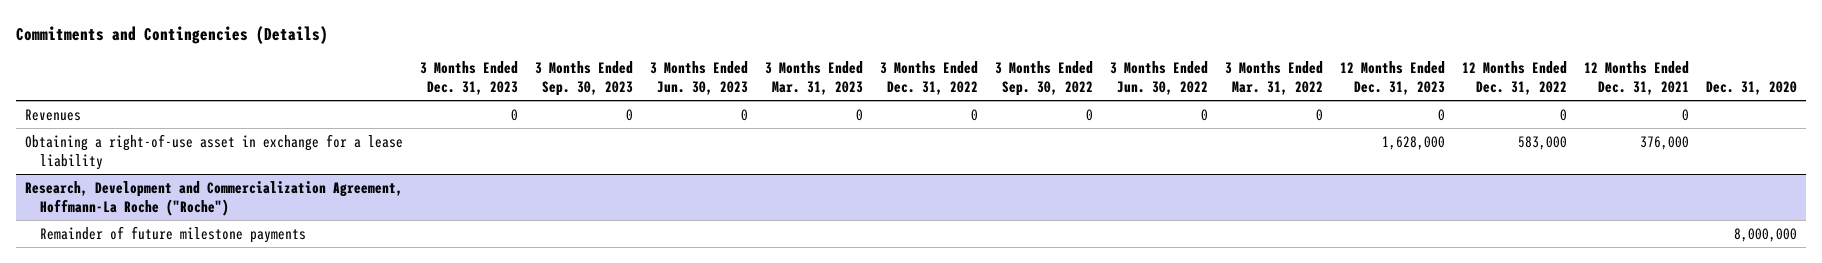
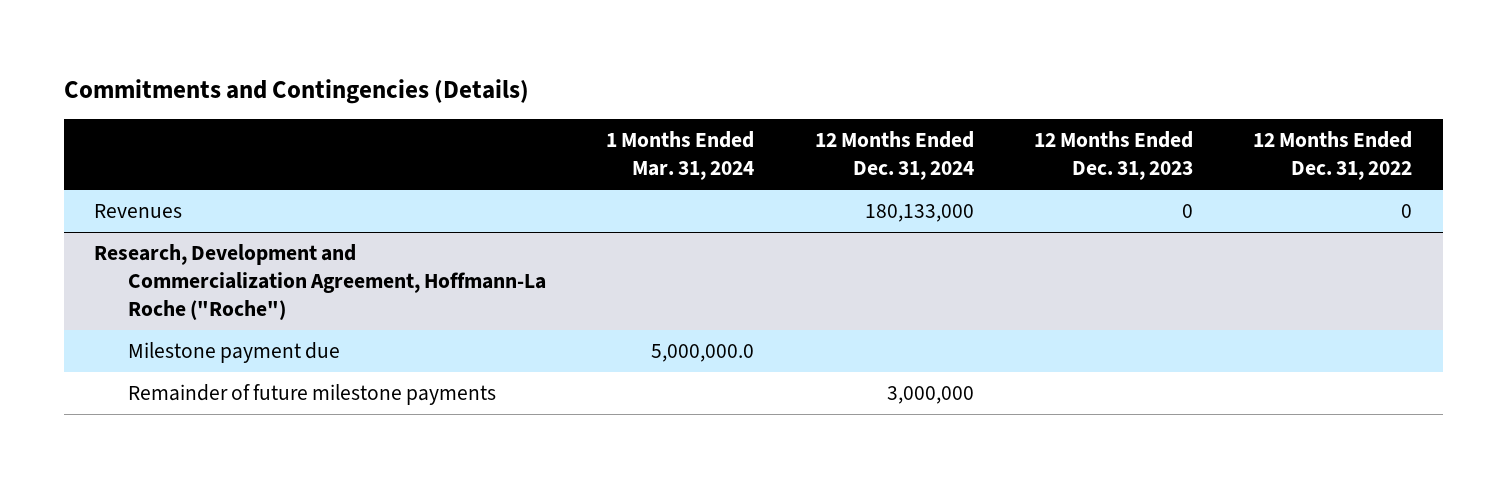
[419,61,518,96] 3 Months Ended Dec. 31, 2023 -> none
[534,61,633,97] 3 Months Ended Sep. 30, 2023 -> none
[649,61,748,96] 3 Months Ended Jun. 30, 2023 -> none
[764,61,863,96] 3 Months Ended Mar. 31, 2023 -> none
[879,61,978,96] 3 Months Ended Dec. 31, 2022 -> none
[994,61,1093,97] 3 Months Ended Sep. 30, 2022 -> none
[1109,61,1208,96] 3 Months Ended Jun. 30, 2022 -> none
[1225,61,1324,96] 3 Months Ended Mar. 31, 2022 -> none
[1584,61,1690,96] 12 Months Ended Dec. 31, 2021 -> none
[1706,81,1798,96] Dec. 31, 2020 -> none
none -> [606,131,755,181] 1 Months Ended Mar. 31, 2024
none -> [814,131,974,181] 12 Months Ended Dec. 31, 2024
[24,133,403,170] Obtaining a right-of-use asset in exchange for a lease liability -> none
none -> [128,342,341,364] Milestone payment due

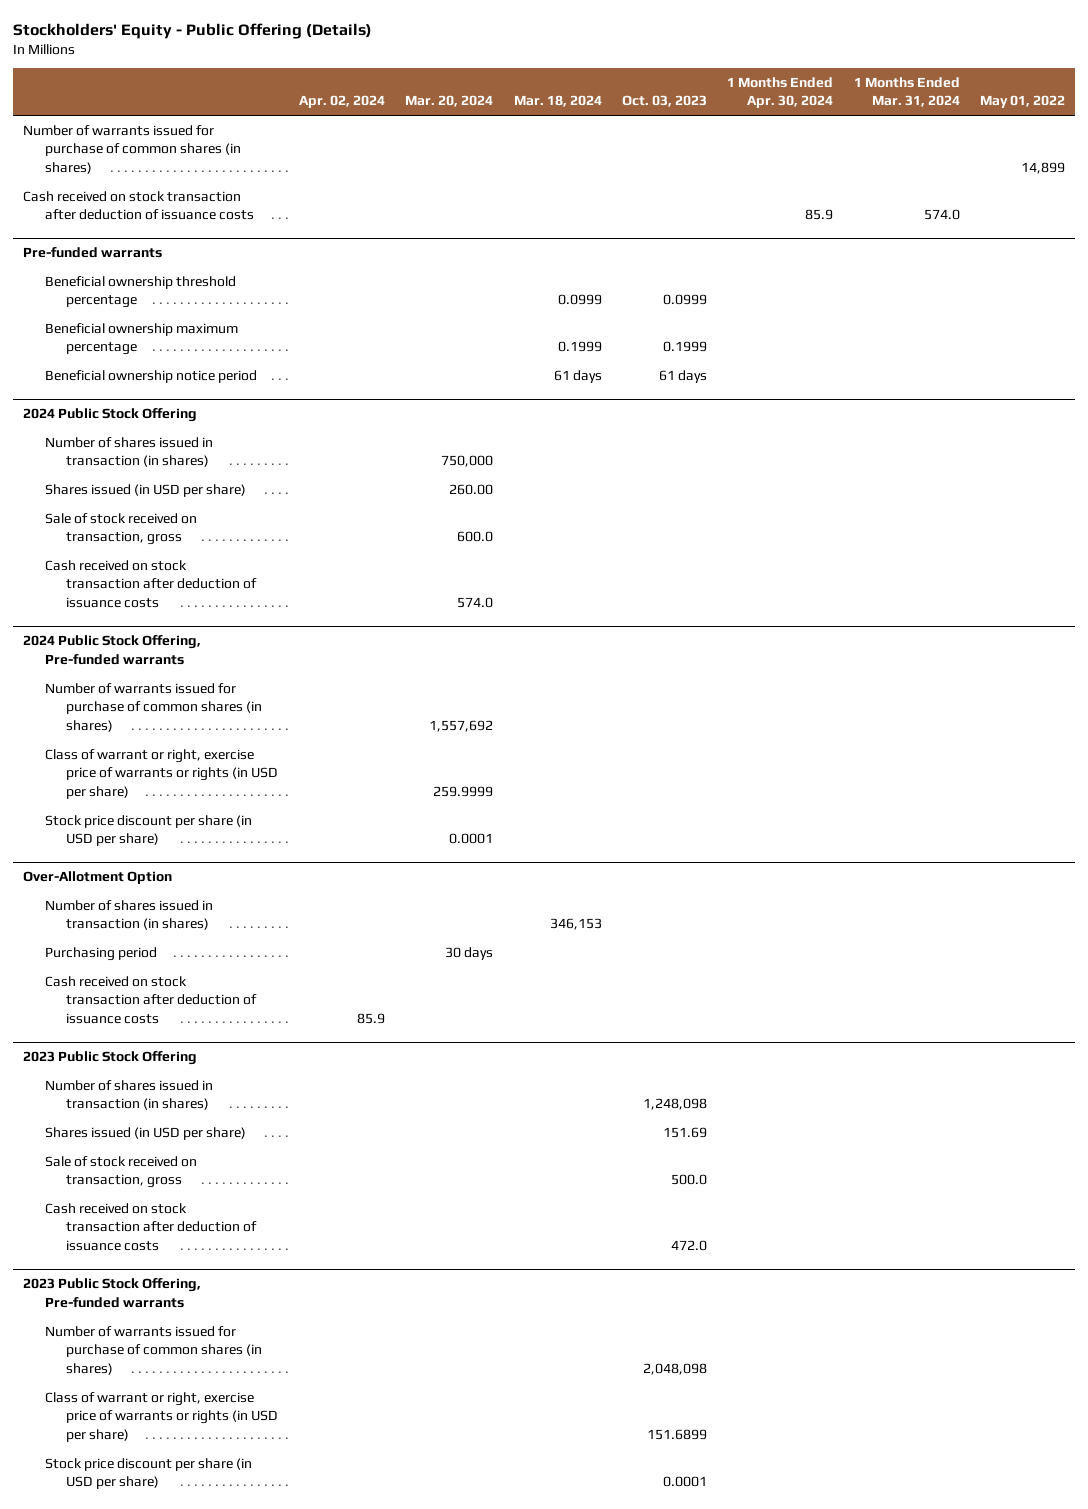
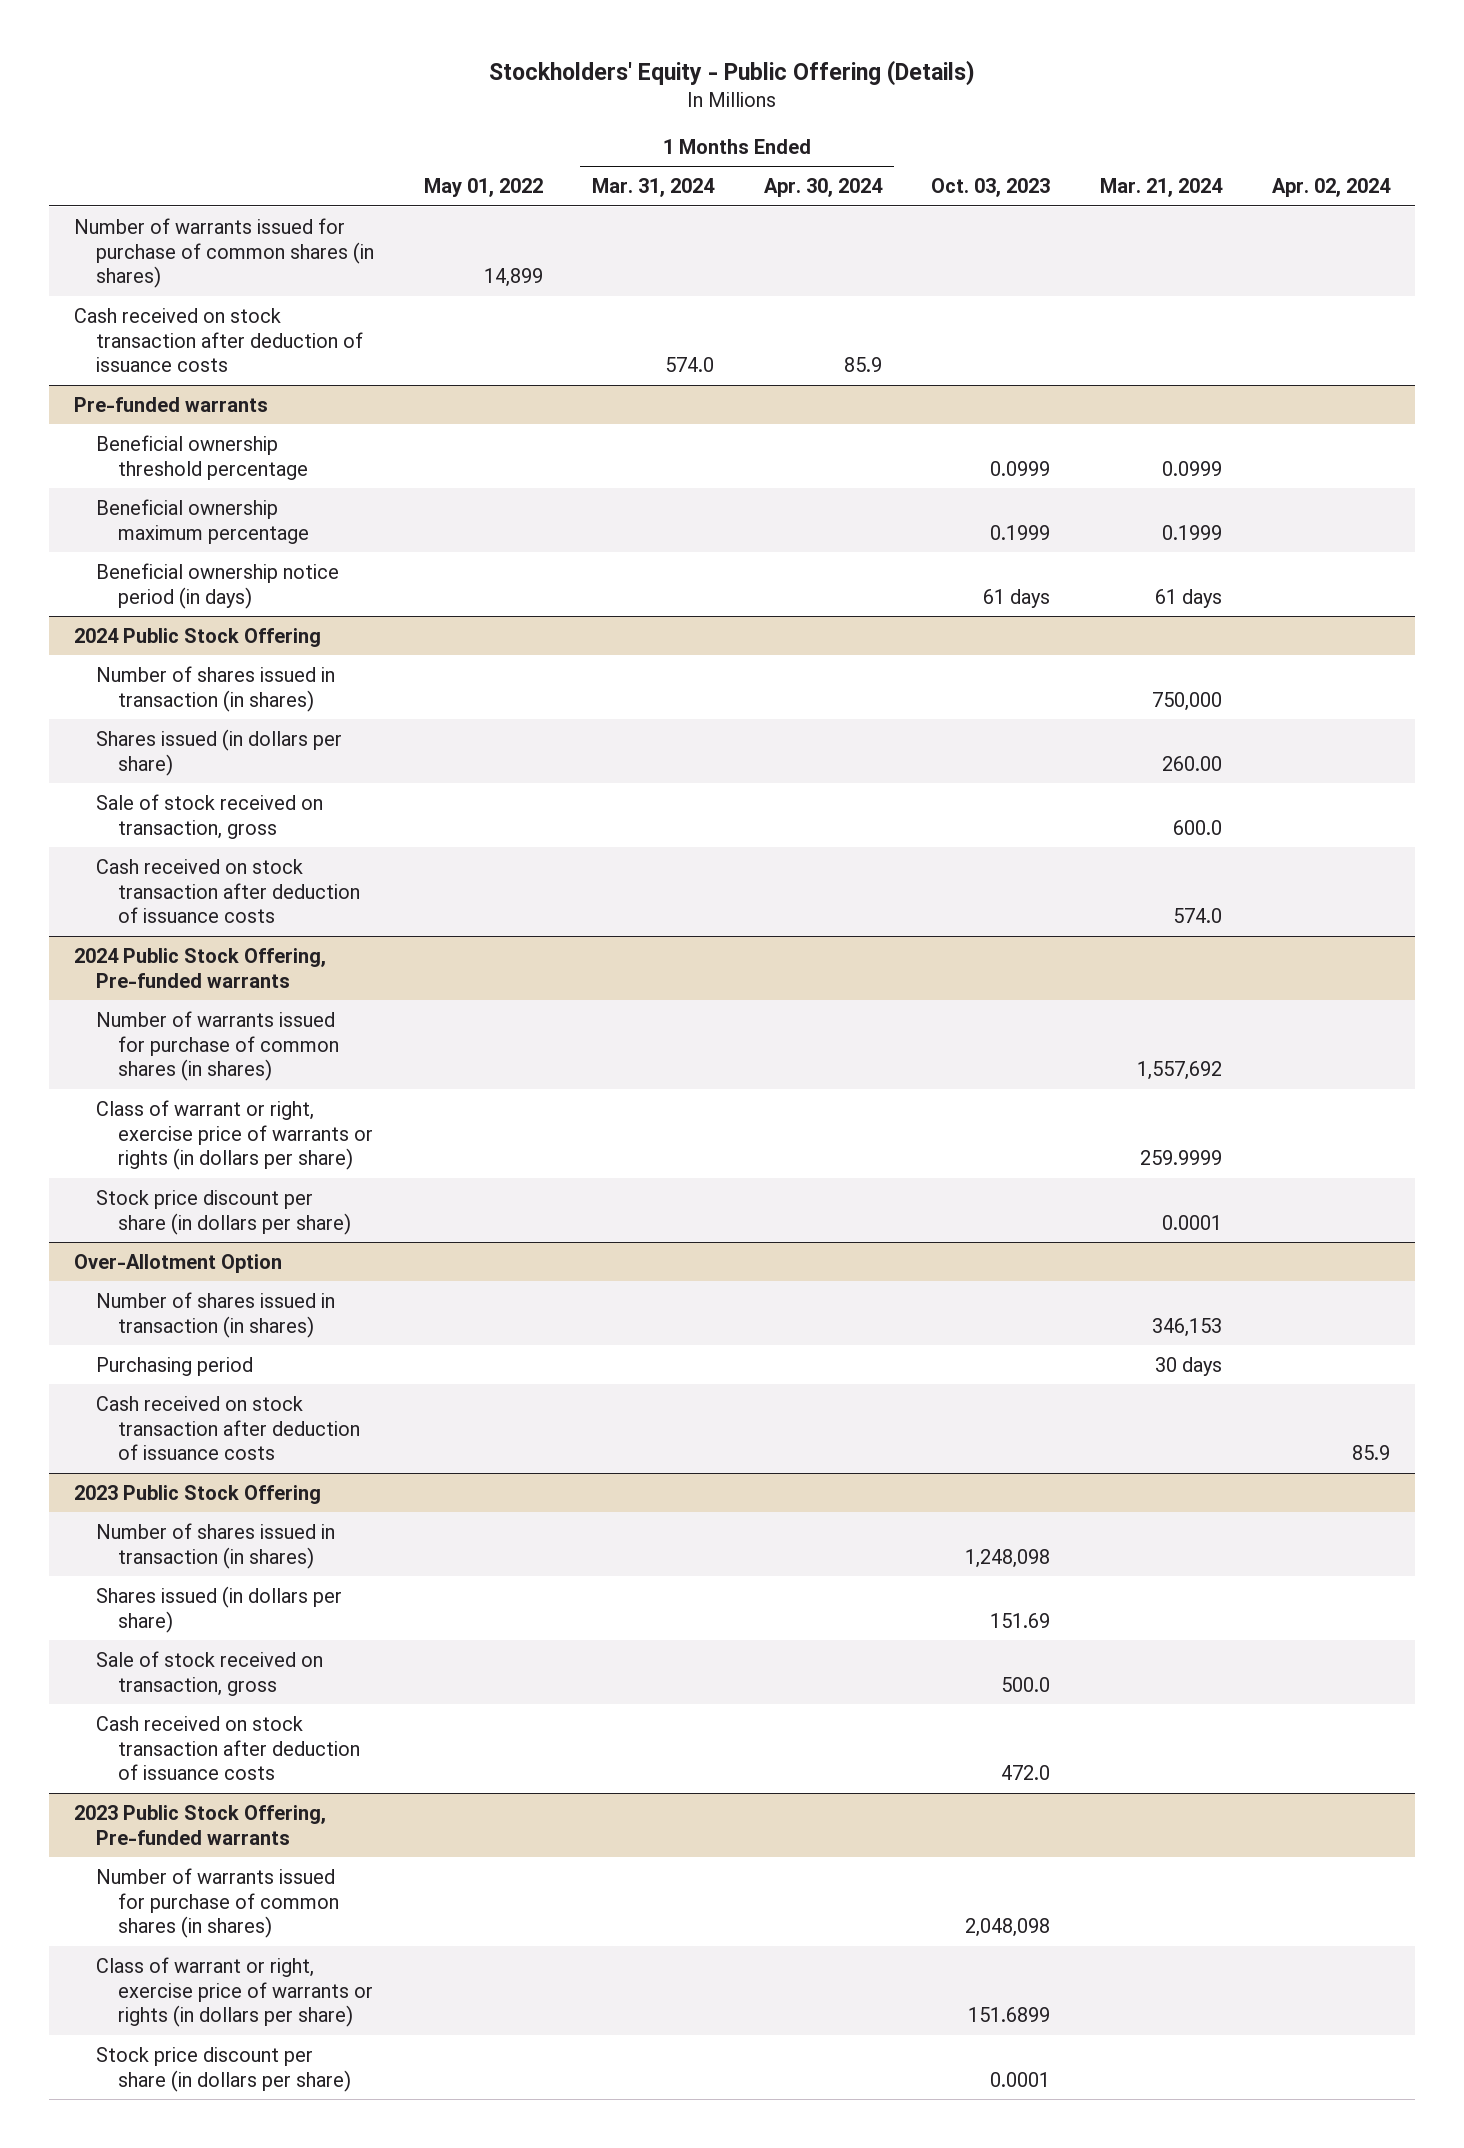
[405,95,494,108] Mar. 20, 2024 -> none
[513,95,602,108] Mar. 18, 2024 -> none
none -> [1100,178,1224,198] Mar. 21, 2024
[44,370,257,384] Beneficial ownership notice period -> [95,562,339,609] Beneficial ownership notice period (in days)
[44,484,246,498] Shares issued (in USD per share) -> [95,728,342,776] Shares issued (in dollars per share)
[44,749,279,799] Class of warrant or right, exercise price of warrants or rights (in USD per share) -> [95,1099,373,1171] Class of warrant or right, exercise price of warrants or rights (in dollars per share)
[44,815,252,847] Stock price discount per share (in USD per share) -> [95,1189,351,1235] Stock price discount per share (in dollars per share)
[44,1127,246,1141] Shares issued (in USD per share) -> [95,1585,342,1633] Shares issued (in dollars per share)
[44,1392,279,1442] Class of warrant or right, exercise price of warrants or rights (in USD per share) -> [95,1956,373,2028] Class of warrant or right, exercise price of warrants or rights (in dollars per share)
[44,1458,252,1490] Stock price discount per share (in USD per share) -> [95,2046,351,2092] Stock price discount per share (in dollars per share)

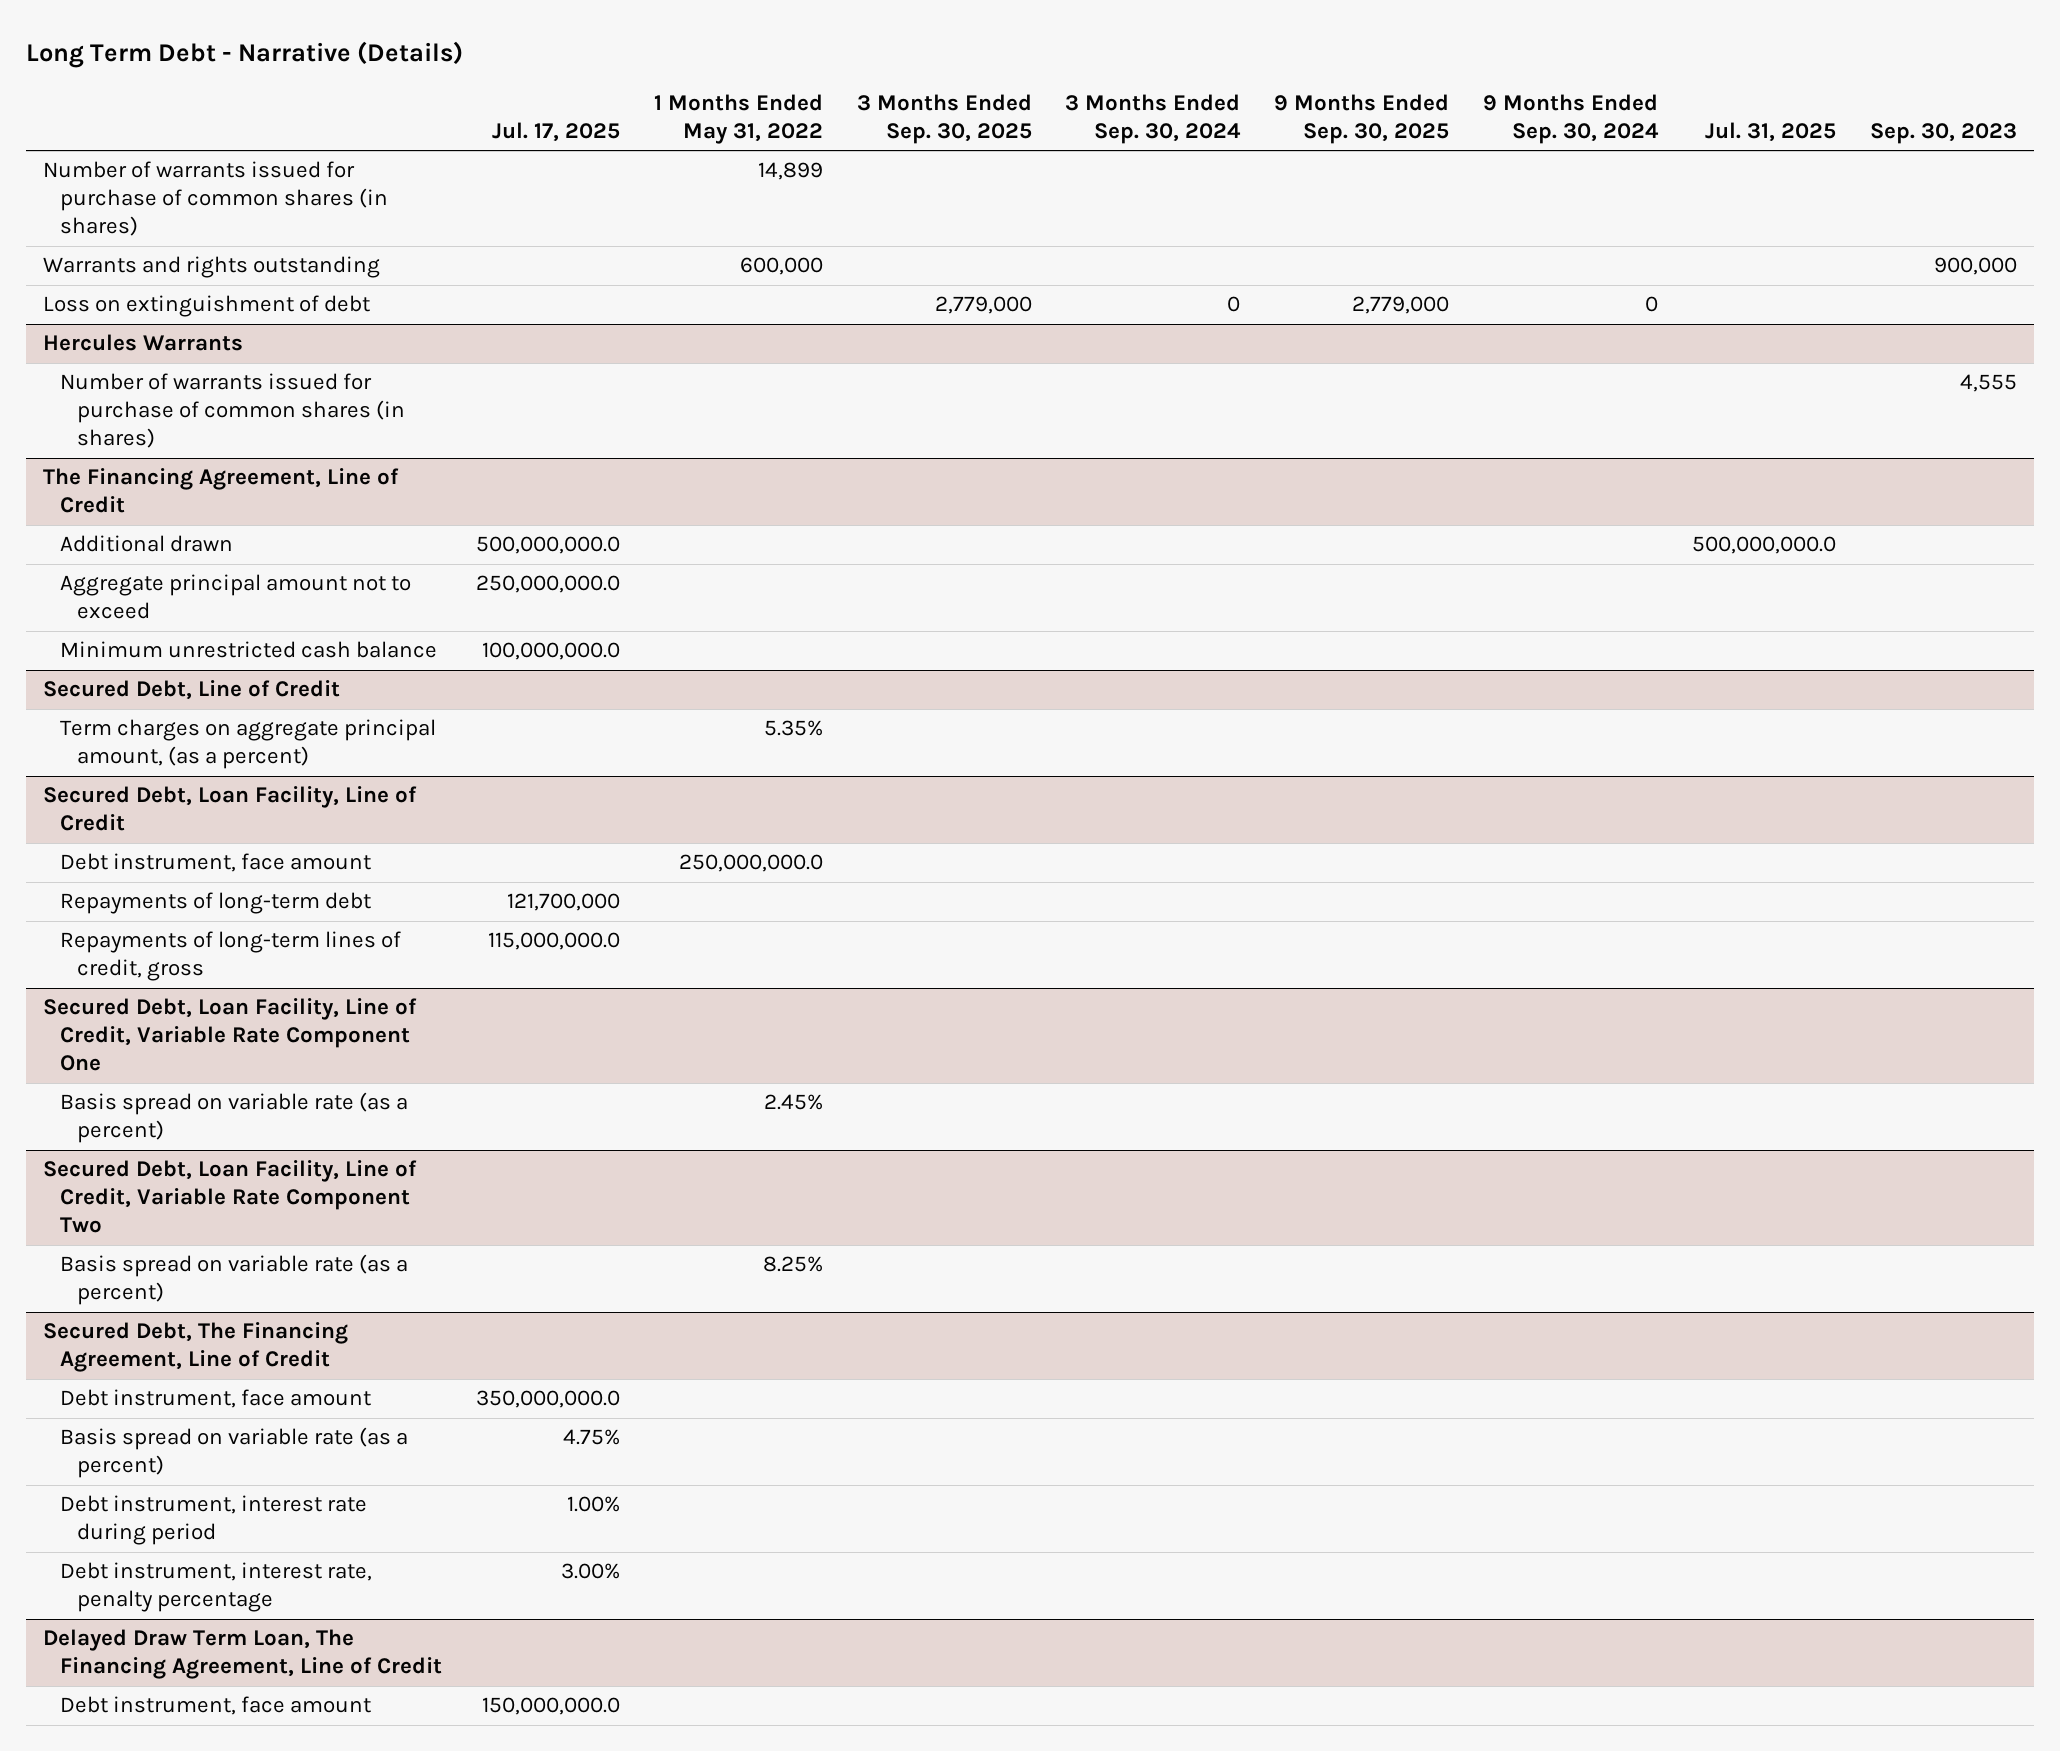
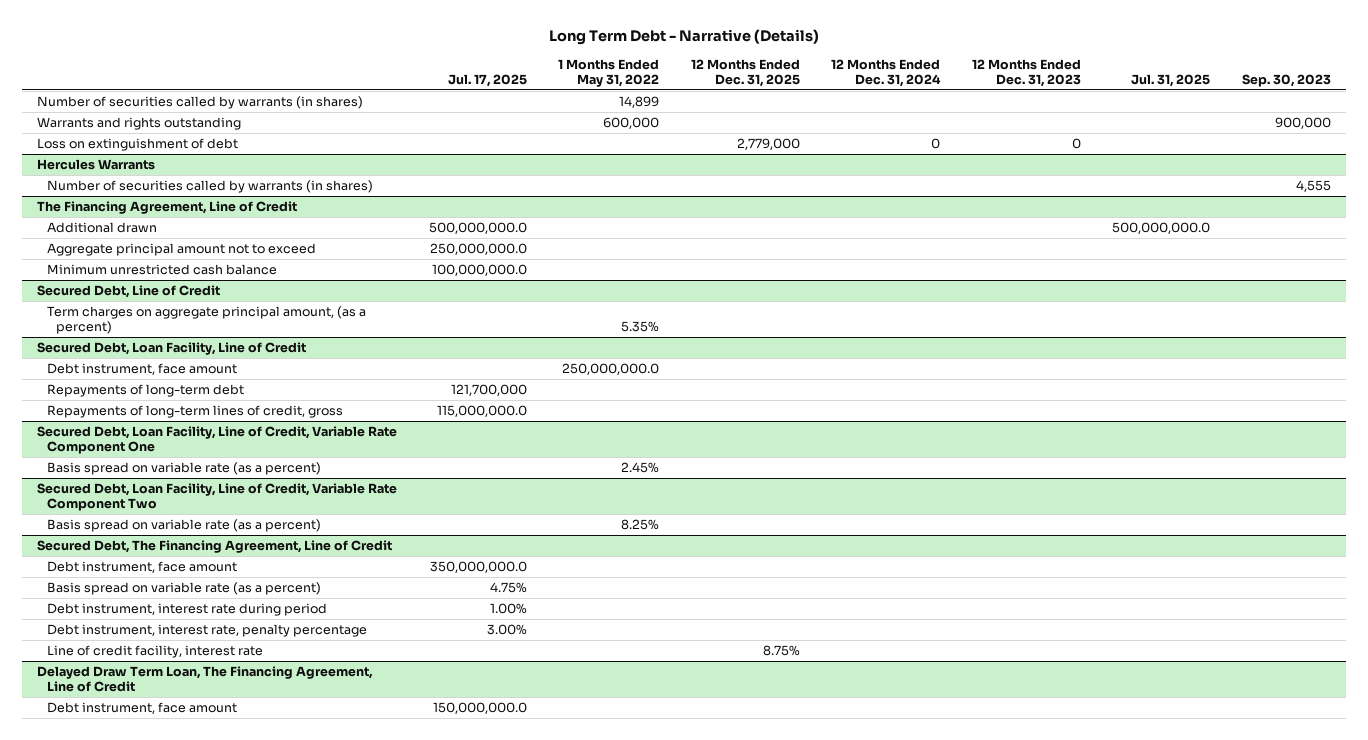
[856,93,1032,144] 3 Months Ended Sep. 30, 2025 -> none
[1065,93,1242,144] 3 Months Ended Sep. 30, 2024 -> none
[1274,93,1450,144] 9 Months Ended Sep. 30, 2025 -> none
[1483,93,1660,144] 9 Months Ended Sep. 30, 2024 -> none
none -> [690,59,800,87] 12 Months Ended Dec. 31, 2025
none -> [831,59,942,87] 12 Months Ended Dec. 31, 2024
none -> [971,59,1081,87] 12 Months Ended Dec. 31, 2023
[43,161,388,237] Number of warrants issued for purchase of common shares (in shares) -> [37,96,364,110] Number of securities called by warrants (in shares)
[59,373,405,449] Number of warrants issued for purchase of common shares (in shares) -> [46,180,373,194] Number of securities called by warrants (in shares)
none -> [46,645,263,659] Line of credit facility, interest rate

